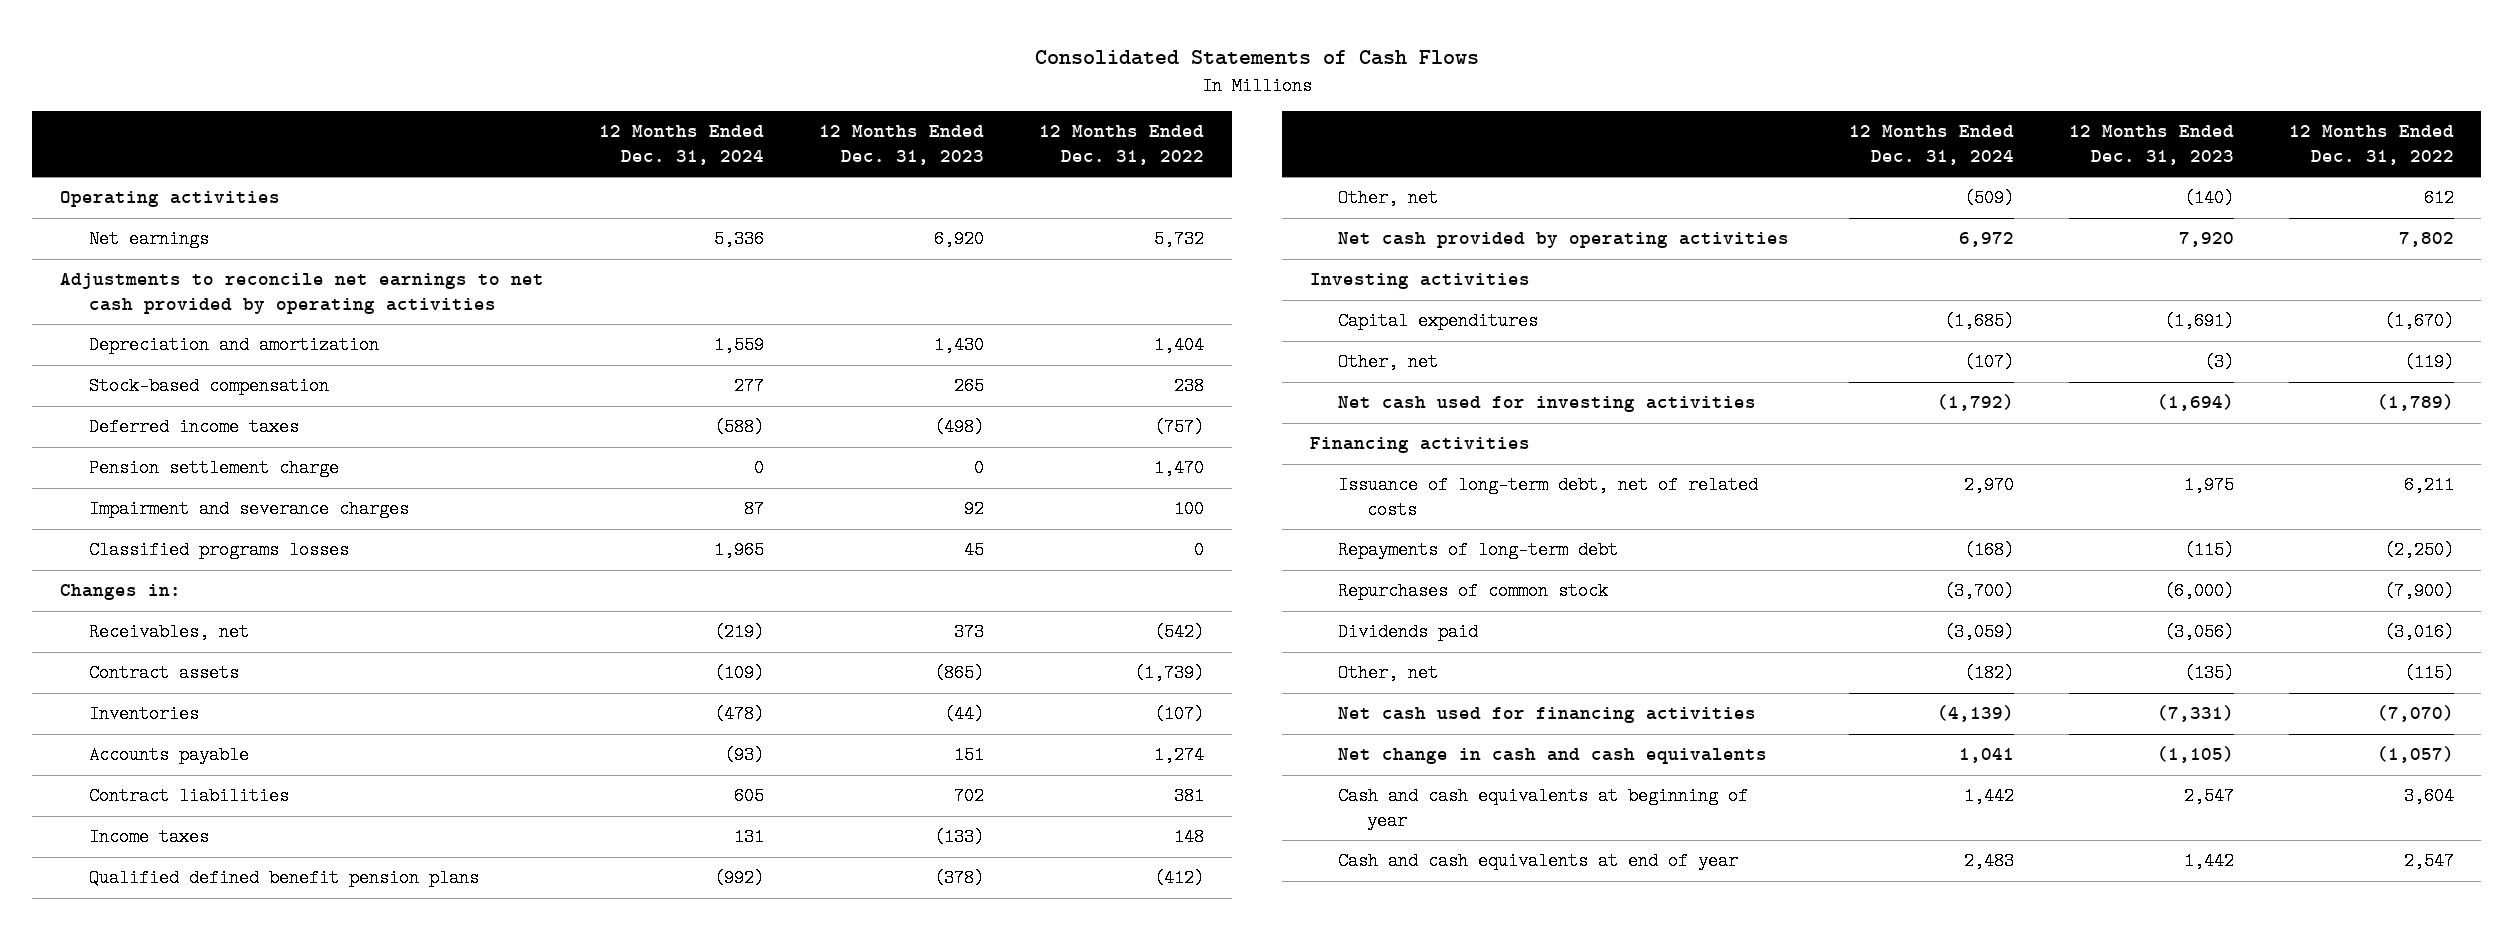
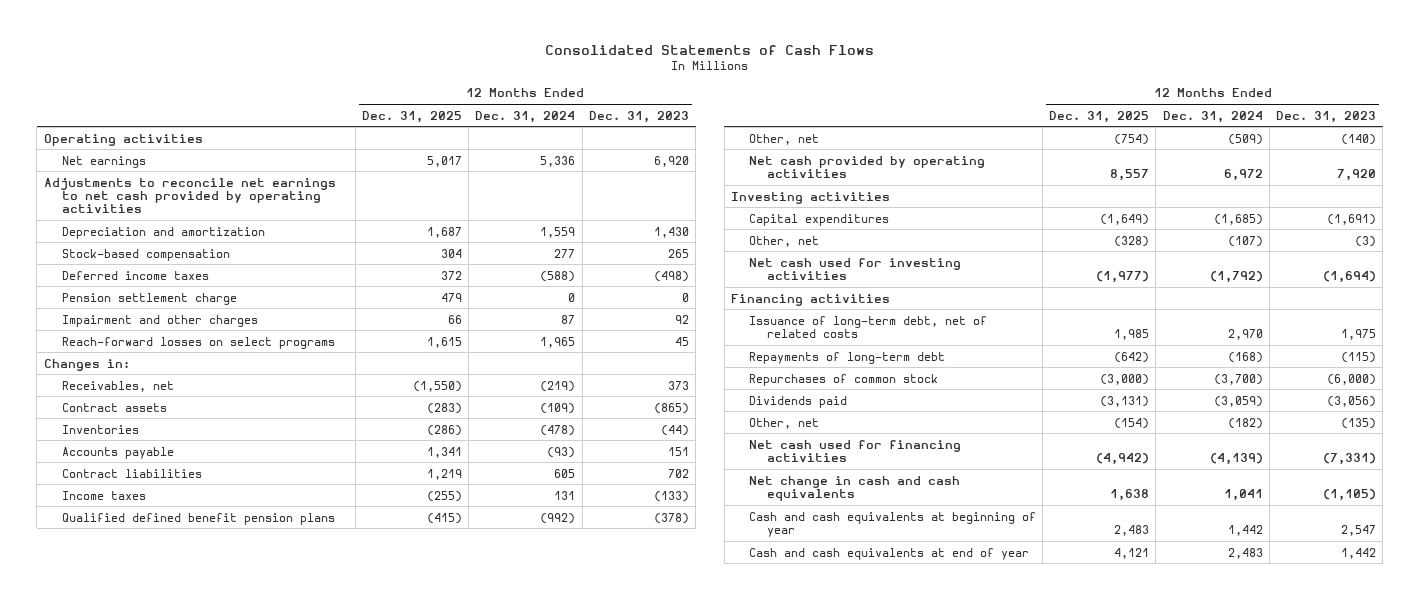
[1039,125,1205,166] 12 Months Ended Dec. 31, 2022 -> none
none -> [362,110,463,123] Dec. 31, 2025
[88,500,409,519] Impairment and severance charges -> [61,314,258,327] Impairment and other charges
[88,541,349,560] Classified programs losses -> [61,336,335,349] Reach-forward losses on select programs

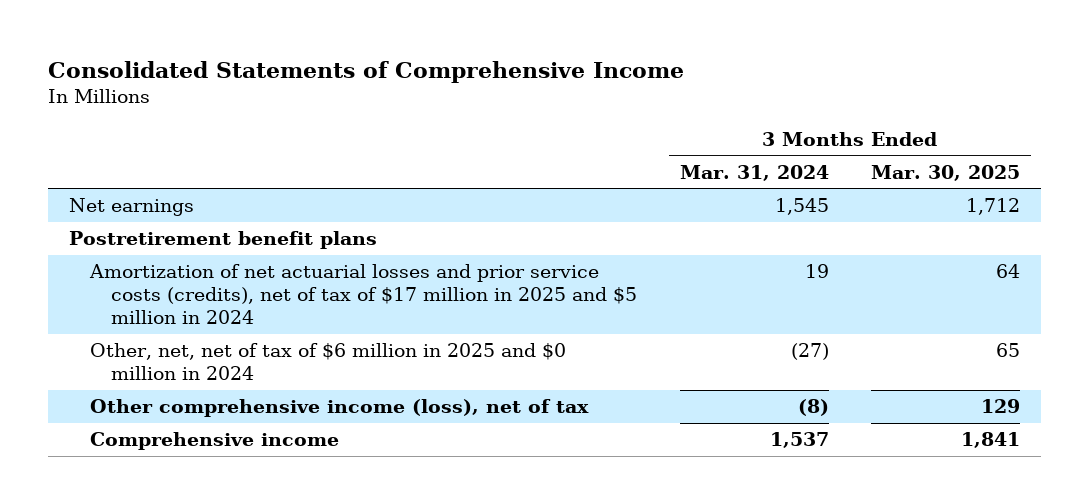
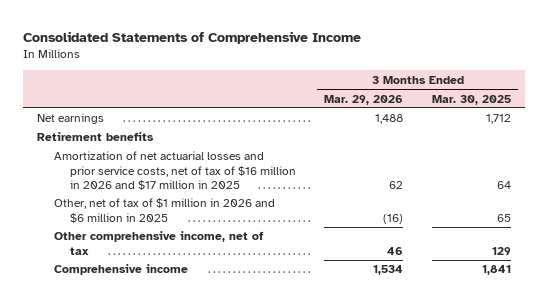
[679,164,829,181] Mar. 31, 2024 -> none
none -> [324,94,404,105] Mar. 29, 2026
[69,231,378,250] Postretirement benefit plans -> [36,132,154,142] Retirement benefits
[89,264,638,325] Amortization of net actuarial losses and prior service costs (credits), net of tax of $17 million in 2025 and $5 million in 2024 -> [53,151,297,191] Amortization of net actuarial losses and prior service costs, net of tax of $16 million in 2026 and $17 million in 2025
[90,343,567,381] Other, net, net of tax of $6 million in 2025 and $0 million in 2024 -> [53,198,275,223] Other, net of tax of $1 million in 2026 and $6 million in 2025
[90,399,590,418] Other comprehensive income (loss), net of tax -> [53,231,264,255] Other comprehensive income, net of tax

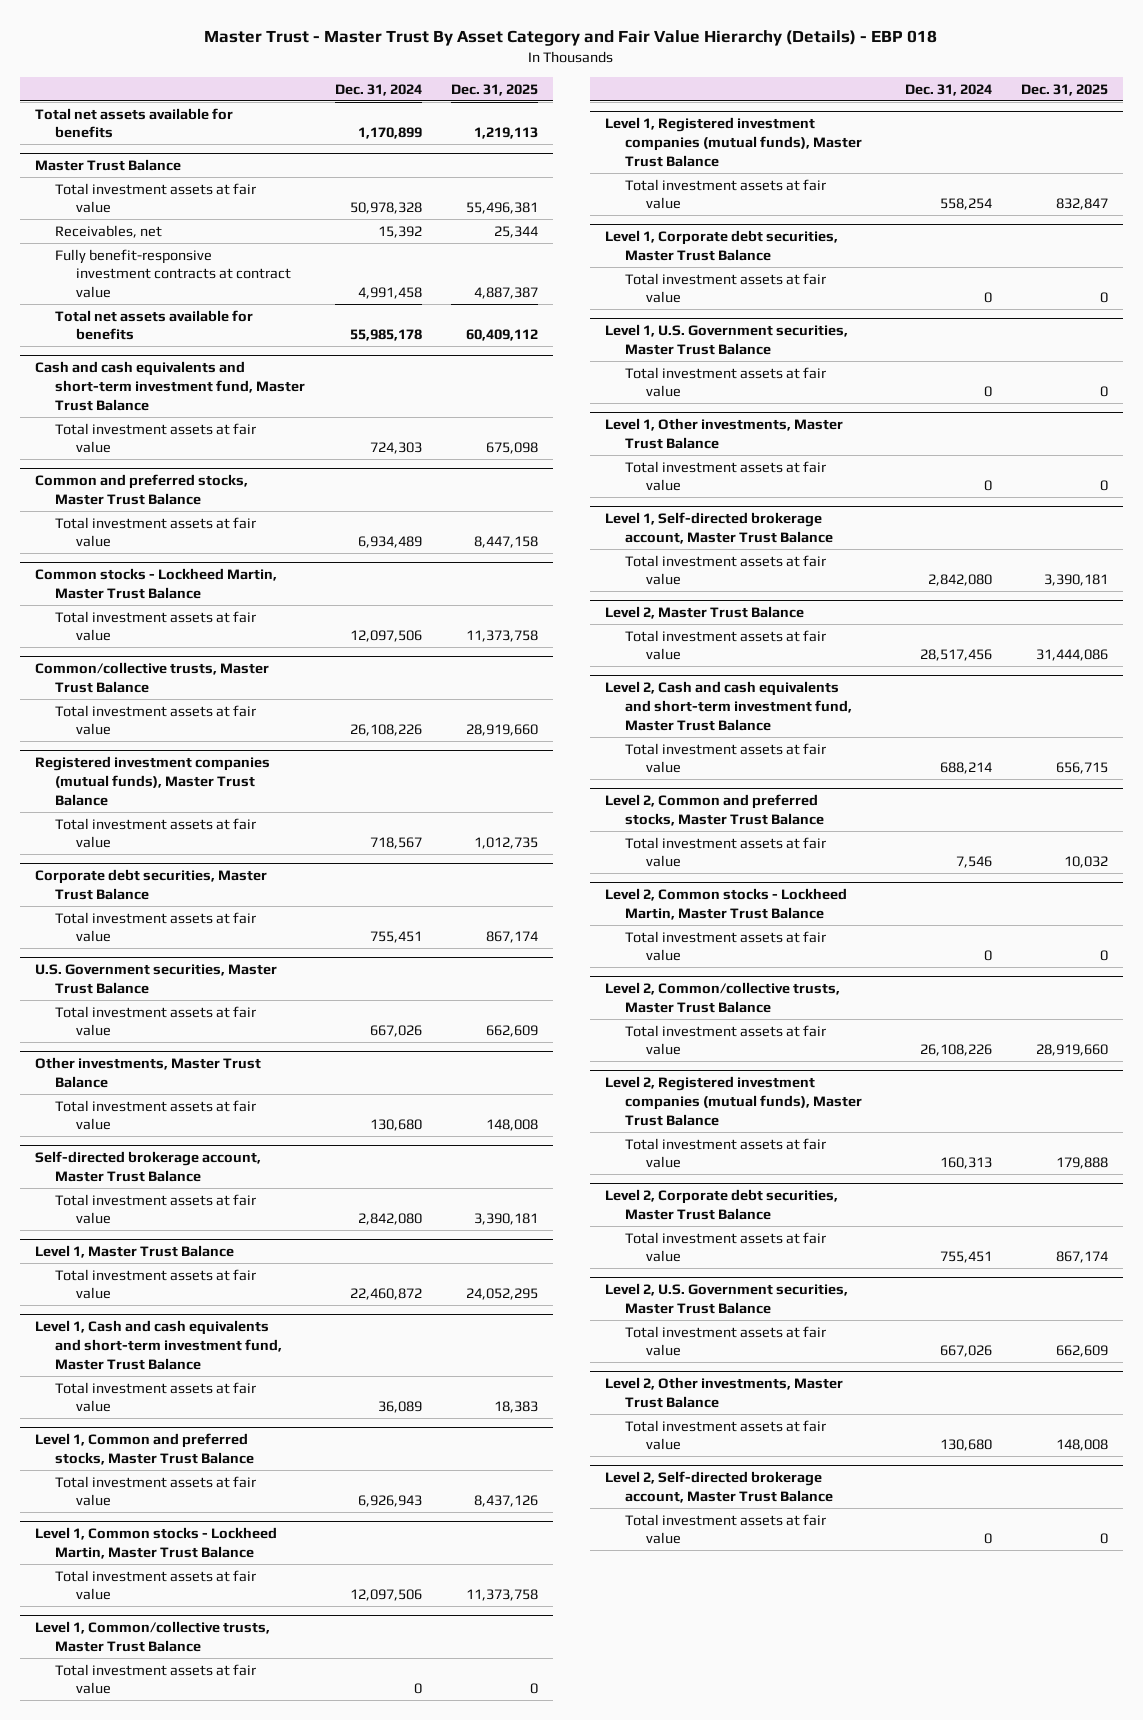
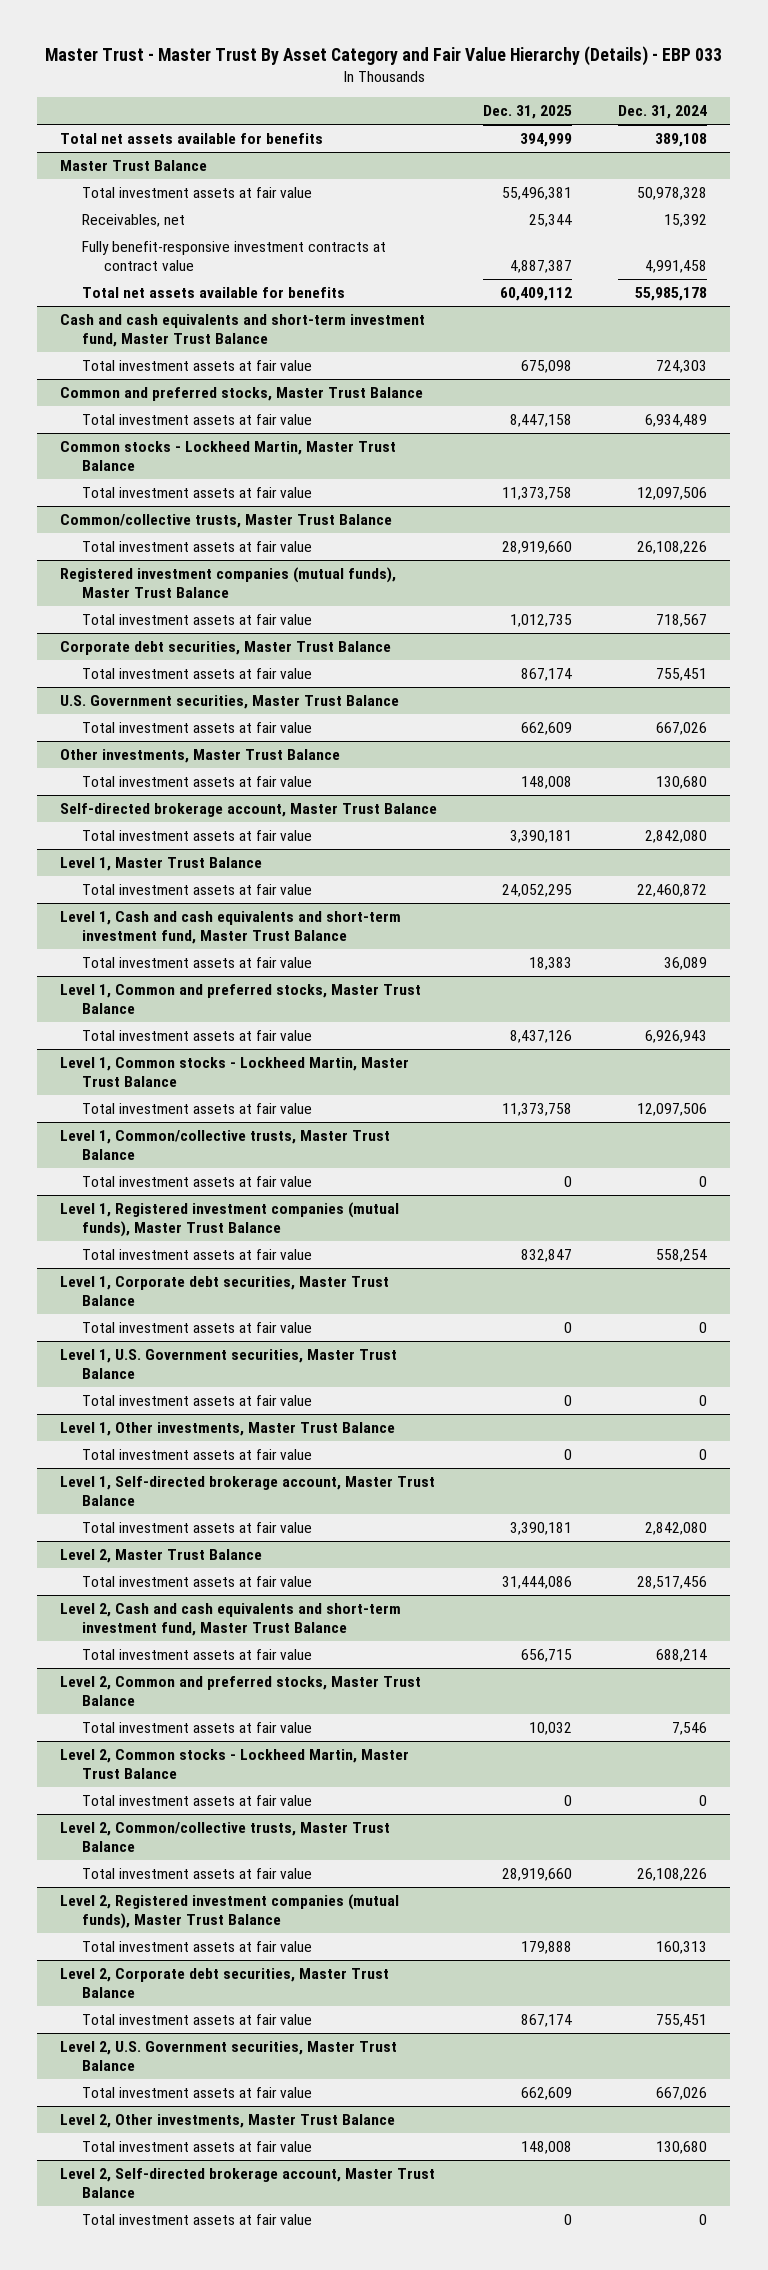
[204,30,938,47] Master Trust - Master Trust By Asset Category and Fair Value Hierarchy (Details) - EBP 018 -> [44,45,722,66] Master Trust - Master Trust By Asset Category and Fair Value Hierarchy (Details) - EBP 033
[357,127,422,140] 1,170,899 -> [655,132,708,147] 389,108
[474,127,539,140] 1,219,113 -> [520,132,573,147] 394,999

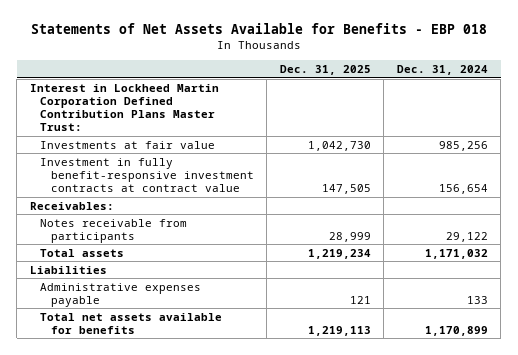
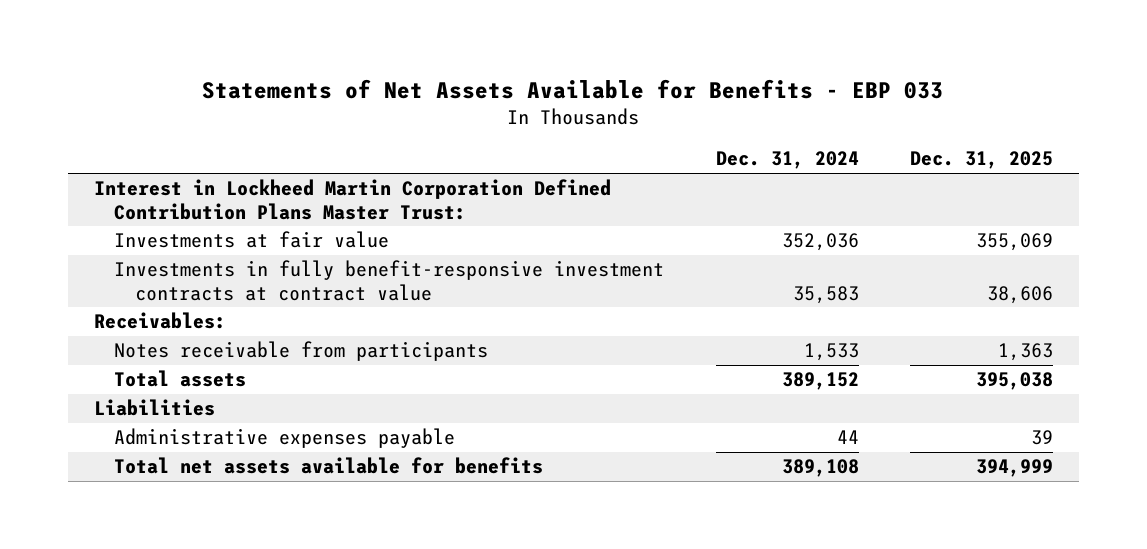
[30,23,487,35] Statements of Net Assets Available for Benefits - EBP 018 -> [202,78,944,99] Statements of Net Assets Available for Benefits - EBP 033
[307,140,371,151] 1,042,730 -> [976,233,1054,252] 355,069
[438,140,488,151] 985,256 -> [781,233,859,252] 352,036
[40,157,254,193] Investment in fully benefit-responsive investment contracts at contract value -> [114,260,665,301] Investments in fully benefit-responsive investment contracts at contract value
[321,184,371,195] 147,505 -> [987,285,1054,304] 38,606
[438,184,488,195] 156,654 -> [792,285,859,304] 35,583
[328,231,371,242] 28,999 -> [998,343,1054,362] 1,363
[445,231,488,242] 29,122 -> [803,343,859,362] 1,533
[307,248,371,259] 1,219,234 -> [976,372,1054,391] 395,038
[424,248,488,259] 1,171,032 -> [781,372,859,391] 389,152
[349,295,371,304] 121 -> [1031,430,1054,446] 39
[466,295,488,304] 133 -> [836,430,859,445] 44
[307,325,371,336] 1,219,113 -> [976,459,1054,478] 394,999
[424,325,488,336] 1,170,899 -> [781,459,859,478] 389,108

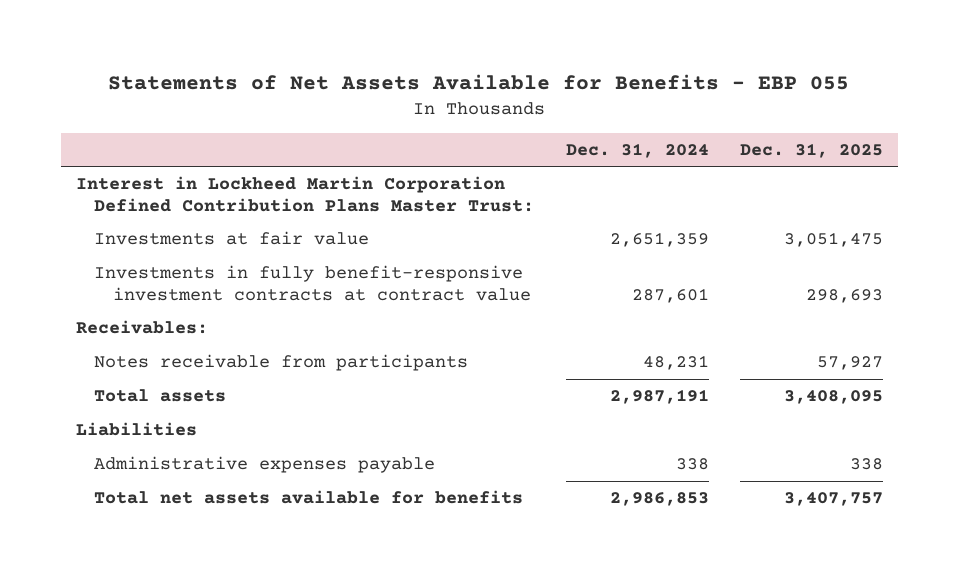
[202,78,944,99] Statements of Net Assets Available for Benefits - EBP 033 -> [108,74,850,91] Statements of Net Assets Available for Benefits - EBP 055
[781,233,859,252] 352,036 -> [609,232,709,248] 2,651,359
[976,233,1054,252] 355,069 -> [783,232,883,248] 3,051,475
[792,285,859,304] 35,583 -> [631,287,709,303] 287,601
[987,285,1054,304] 38,606 -> [805,288,883,303] 298,693
[803,343,859,362] 1,533 -> [642,355,709,371] 48,231
[998,343,1054,362] 1,363 -> [816,356,883,371] 57,927
[781,372,859,391] 389,152 -> [609,389,709,405] 2,987,191
[976,372,1054,391] 395,038 -> [783,390,883,405] 3,408,095
[836,430,859,445] 44 -> [675,458,709,471] 338
[1031,430,1054,446] 39 -> [849,458,883,471] 338
[781,459,859,478] 389,108 -> [609,492,709,507] 2,986,853
[976,459,1054,478] 394,999 -> [783,492,883,507] 3,407,757

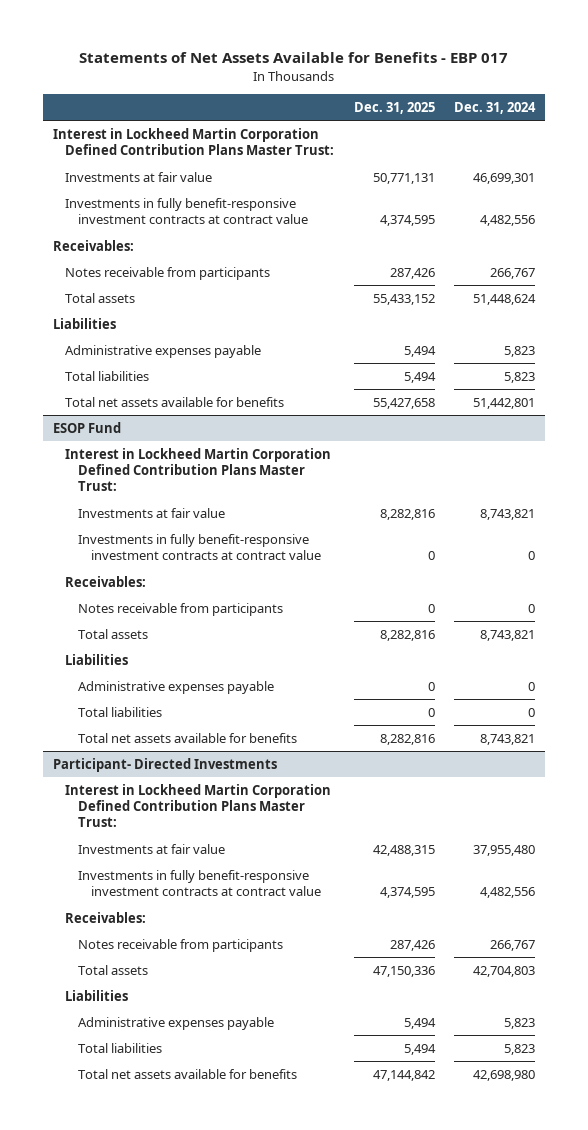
[108,74,850,91] Statements of Net Assets Available for Benefits - EBP 055 -> [78,52,508,64] Statements of Net Assets Available for Benefits - EBP 017
[609,232,709,248] 2,651,359 -> [473,172,536,184] 46,699,301
[783,232,883,248] 3,051,475 -> [372,172,435,184] 50,771,131
[631,287,709,303] 287,601 -> [480,215,536,227] 4,482,556
[805,288,883,303] 298,693 -> [379,215,435,227] 4,374,595
[642,355,709,371] 48,231 -> [490,267,536,279] 266,767
[816,356,883,371] 57,927 -> [389,267,435,279] 287,426
[609,389,709,405] 2,987,191 -> [473,293,537,305] 51,448,624
[783,390,883,405] 3,408,095 -> [372,293,435,305] 55,433,152
[675,458,709,471] 338 -> [504,345,536,357] 5,823
[849,458,883,471] 338 -> [403,345,436,357] 5,494
none -> [65,370,150,381] Total liabilities
[609,492,709,507] 2,986,853 -> [473,397,536,409] 51,442,801
[783,492,883,507] 3,407,757 -> [372,397,435,409] 55,427,658
none -> [52,421,121,433] ESOP Fund
none -> [65,447,332,492] Interest in Lockheed Martin Corporation Defined Contribution Plans Master Trust:
none -> [78,507,226,518] Investments at fair value
none -> [78,533,322,561] Investments in fully benefit-responsive investment contracts at contract value
none -> [65,575,147,587] Receivables:
none -> [78,602,284,616] Notes receivable from participants
none -> [78,628,149,639] Total assets
none -> [65,653,129,665] Liabilities
none -> [78,680,275,694] Administrative expenses payable
none -> [78,706,163,717] Total liabilities
none -> [78,732,298,743] Total net assets available for benefits
none -> [52,757,277,772] Participant- Directed Investments
none -> [65,783,332,828] Interest in Lockheed Martin Corporation Defined Contribution Plans Master Trust:
none -> [78,843,226,854] Investments at fair value
none -> [78,869,322,897] Investments in fully benefit-responsive investment contracts at contract value
none -> [65,911,147,923] Receivables:
none -> [78,938,284,952] Notes receivable from participants
none -> [78,964,149,975] Total assets
none -> [65,989,129,1001] Liabilities
none -> [78,1016,275,1030] Administrative expenses payable
none -> [78,1042,163,1053] Total liabilities
none -> [78,1068,298,1079] Total net assets available for benefits

